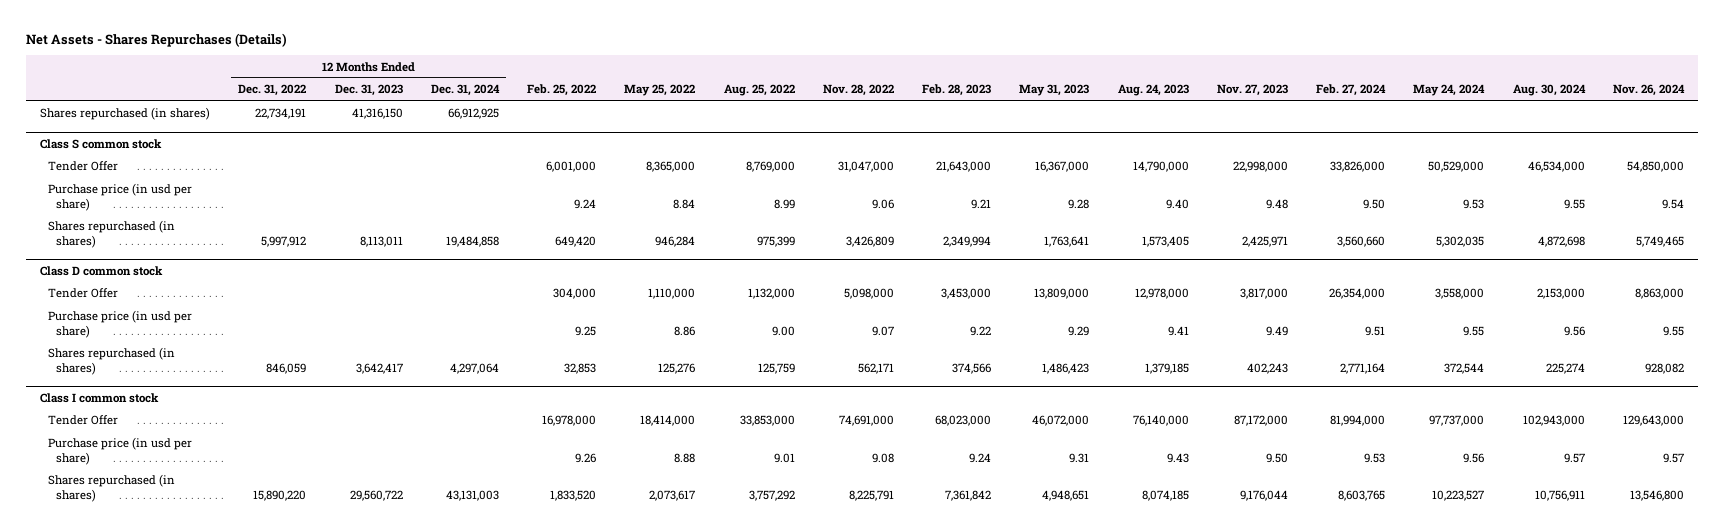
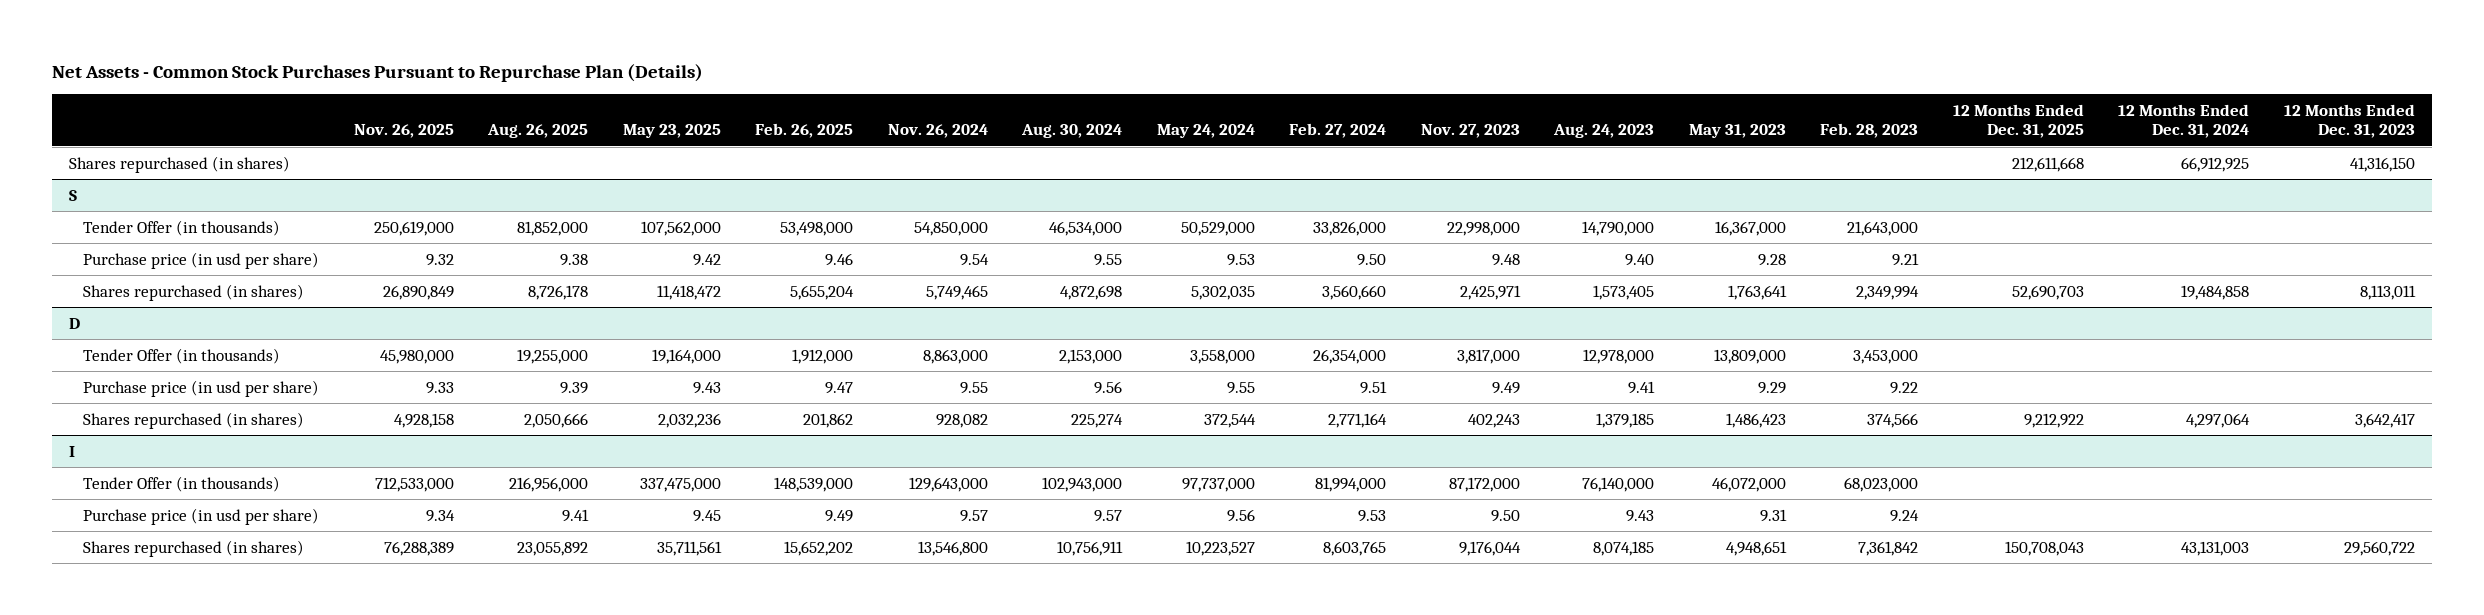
[25,32,287,47] Net Assets - Shares Repurchases (Details) -> [52,63,704,82] Net Assets - Common Stock Purchases Pursuant to Repurchase Plan (Details)
[238,84,307,97] Dec. 31, 2022 -> none
[527,84,597,97] Feb. 25, 2022 -> none
[624,84,696,97] May 25, 2022 -> none
[723,84,795,97] Aug. 25, 2022 -> none
[822,84,894,97] Nov. 28, 2022 -> none
none -> [353,124,454,139] Nov. 26, 2025
none -> [487,124,589,139] Aug. 26, 2025
none -> [622,124,721,139] May 23, 2025
none -> [755,123,854,139] Feb. 26, 2025
none -> [1952,103,2084,139] 12 Months Ended Dec. 31, 2025
[40,138,163,149] Class S common stock -> [69,189,78,201] S
[48,161,119,172] Tender Offer -> [83,219,281,236] Tender Offer (in thousands)
[40,265,164,276] Class D common stock -> [69,317,81,329] D
[48,288,119,299] Tender Offer -> [83,347,281,364] Tender Offer (in thousands)
[40,392,160,403] Class I common stock -> [69,445,76,457] I
[48,415,119,426] Tender Offer -> [83,475,281,492] Tender Offer (in thousands)

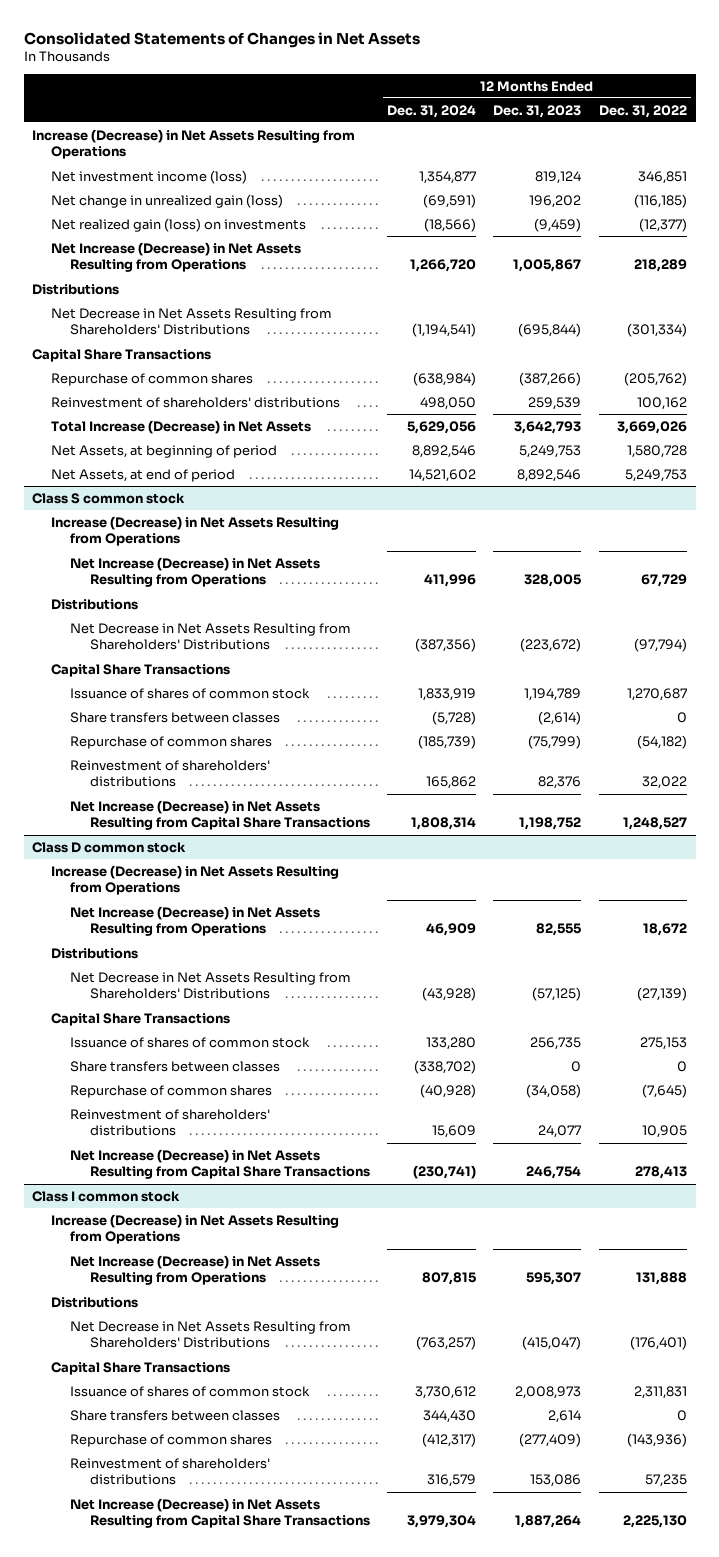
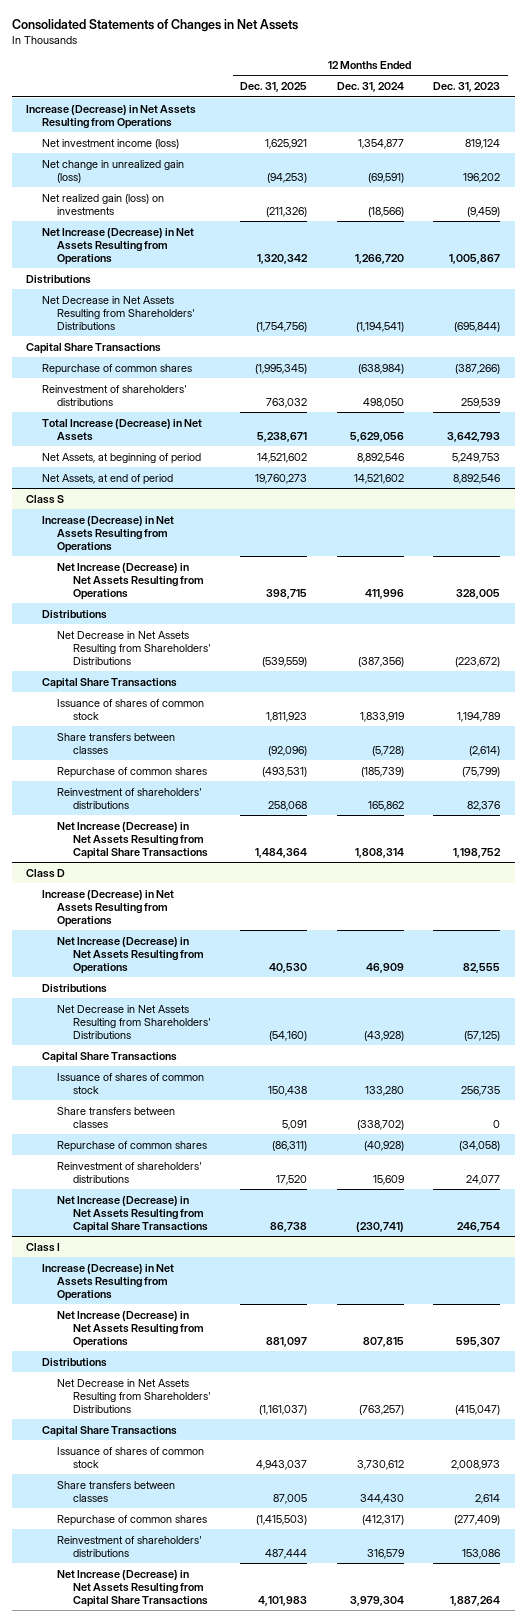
[598,104,687,118] Dec. 31, 2022 -> none
none -> [240,82,308,93] Dec. 31, 2025
[32,492,186,504] Class S common stock -> [26,494,65,504] Class S
[32,841,187,853] Class D common stock -> [26,868,66,878] Class D
[32,1190,181,1202] Class I common stock -> [26,1242,61,1252] Class I

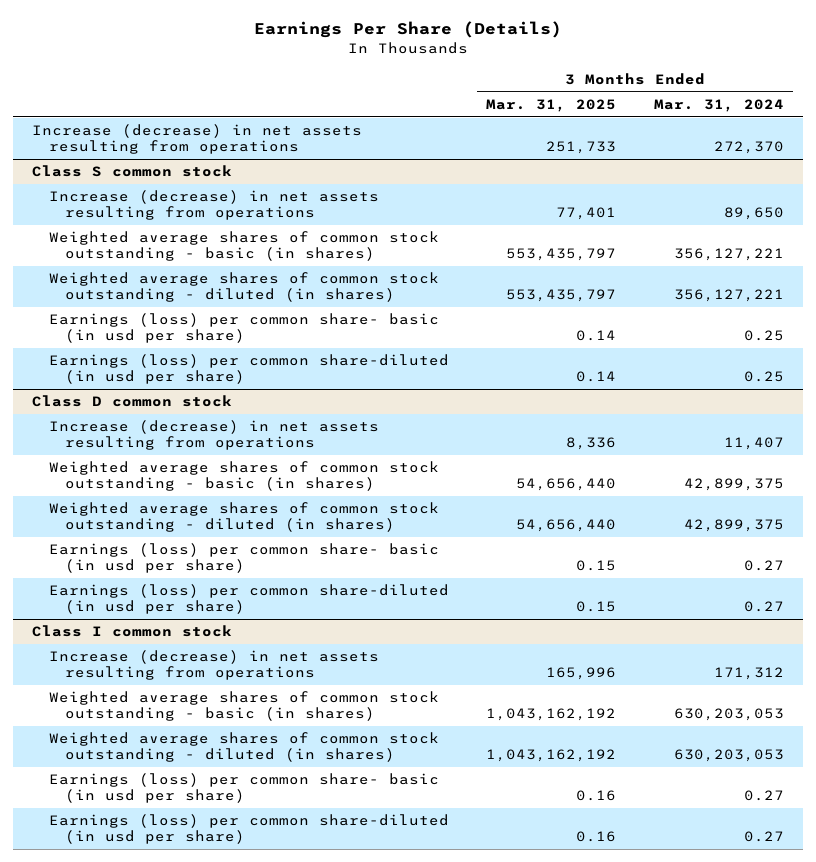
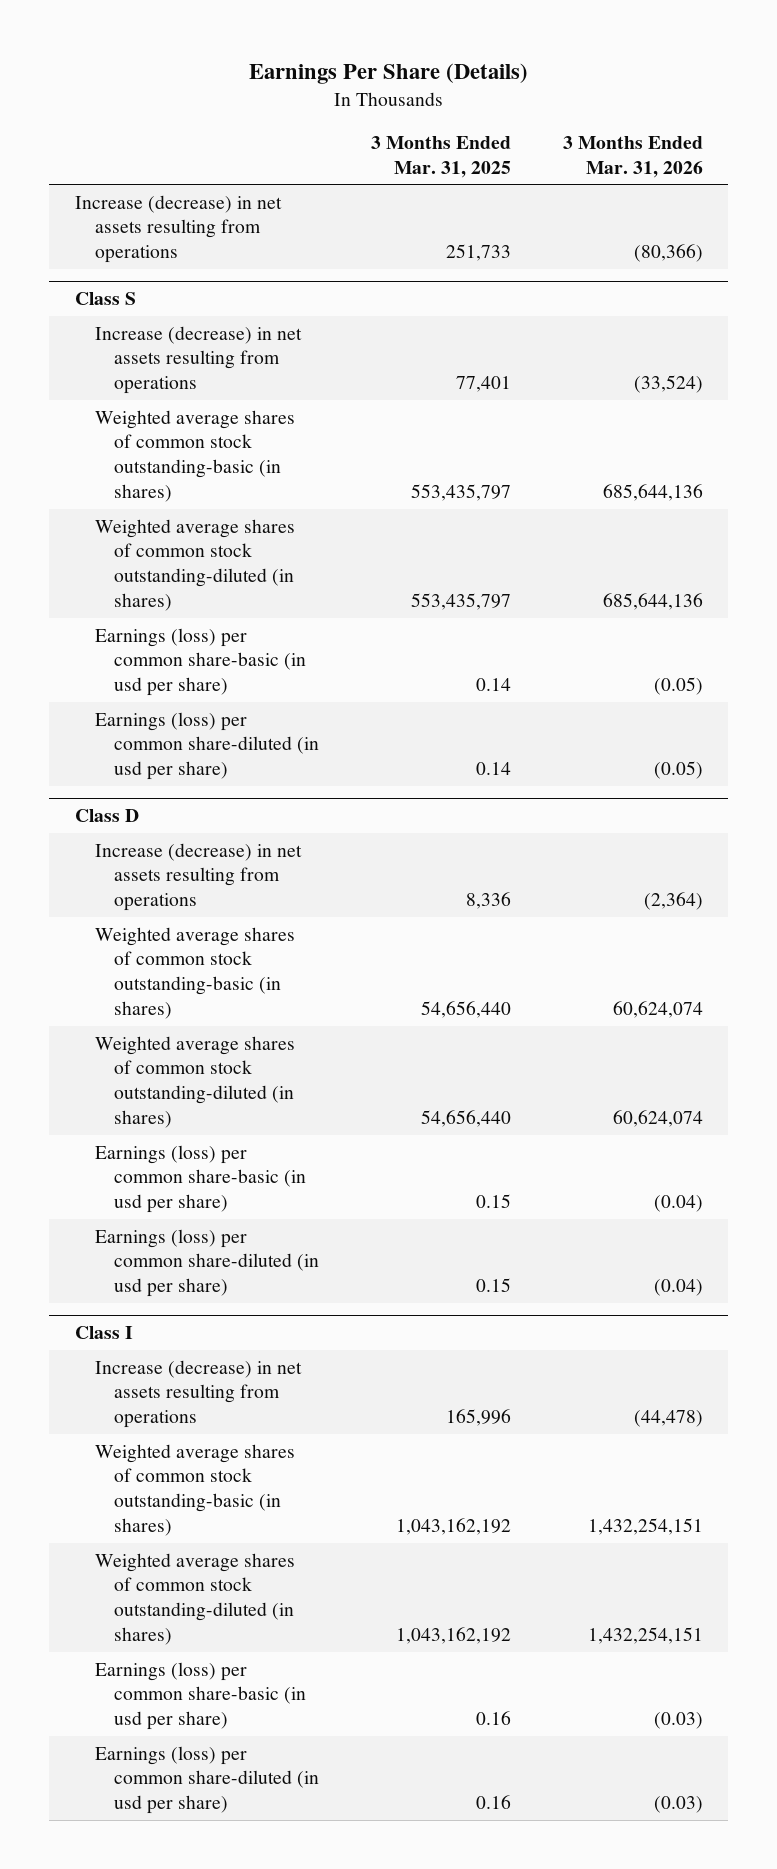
[653,98,784,112] Mar. 31, 2024 -> none
none -> [562,135,703,178] 3 Months Ended Mar. 31, 2026
[32,165,233,178] Class S common stock -> [74,292,136,306] Class S
[48,231,439,262] Weighted average shares of common stock outstanding - basic (in shares) -> [94,409,295,502] Weighted average shares of common stock outstanding-basic (in shares)
[48,272,439,303] Weighted average shares of common stock outstanding - diluted (in shares) -> [94,518,295,611] Weighted average shares of common stock outstanding-diluted (in shares)
[48,313,439,344] Earnings (loss) per common share- basic (in usd per share) -> [94,627,307,697] Earnings (loss) per common share-basic (in usd per share)
[32,395,233,408] Class D common stock -> [74,809,139,823] Class D
[48,461,439,492] Weighted average shares of common stock outstanding - basic (in shares) -> [94,926,295,1019] Weighted average shares of common stock outstanding-basic (in shares)
[48,502,439,533] Weighted average shares of common stock outstanding - diluted (in shares) -> [94,1035,295,1128] Weighted average shares of common stock outstanding-diluted (in shares)
[48,543,439,574] Earnings (loss) per common share- basic (in usd per share) -> [94,1144,307,1214] Earnings (loss) per common share-basic (in usd per share)
[32,625,233,638] Class I common stock -> [74,1326,133,1340] Class I
[48,691,439,722] Weighted average shares of common stock outstanding - basic (in shares) -> [94,1443,295,1536] Weighted average shares of common stock outstanding-basic (in shares)
[48,732,439,763] Weighted average shares of common stock outstanding - diluted (in shares) -> [94,1552,295,1645] Weighted average shares of common stock outstanding-diluted (in shares)
[48,773,439,804] Earnings (loss) per common share- basic (in usd per share) -> [94,1661,307,1731] Earnings (loss) per common share-basic (in usd per share)

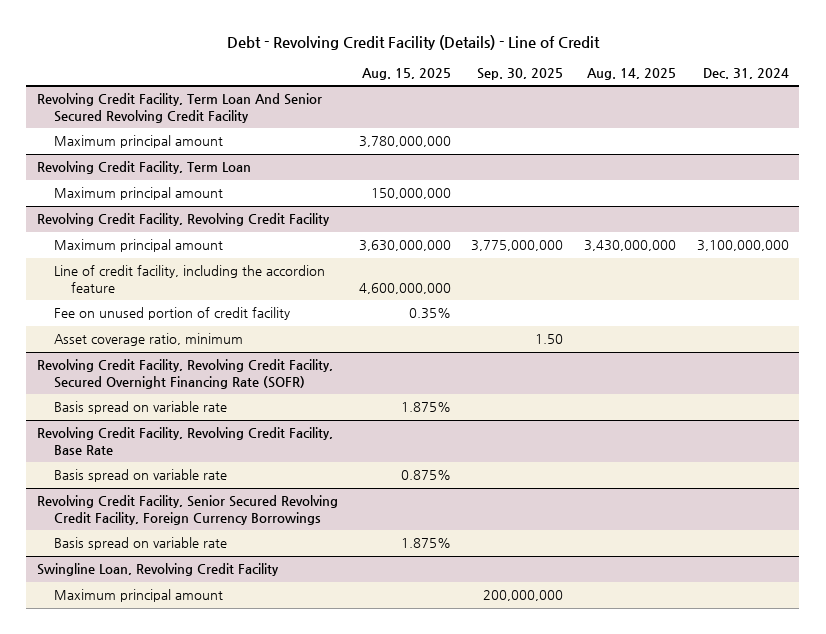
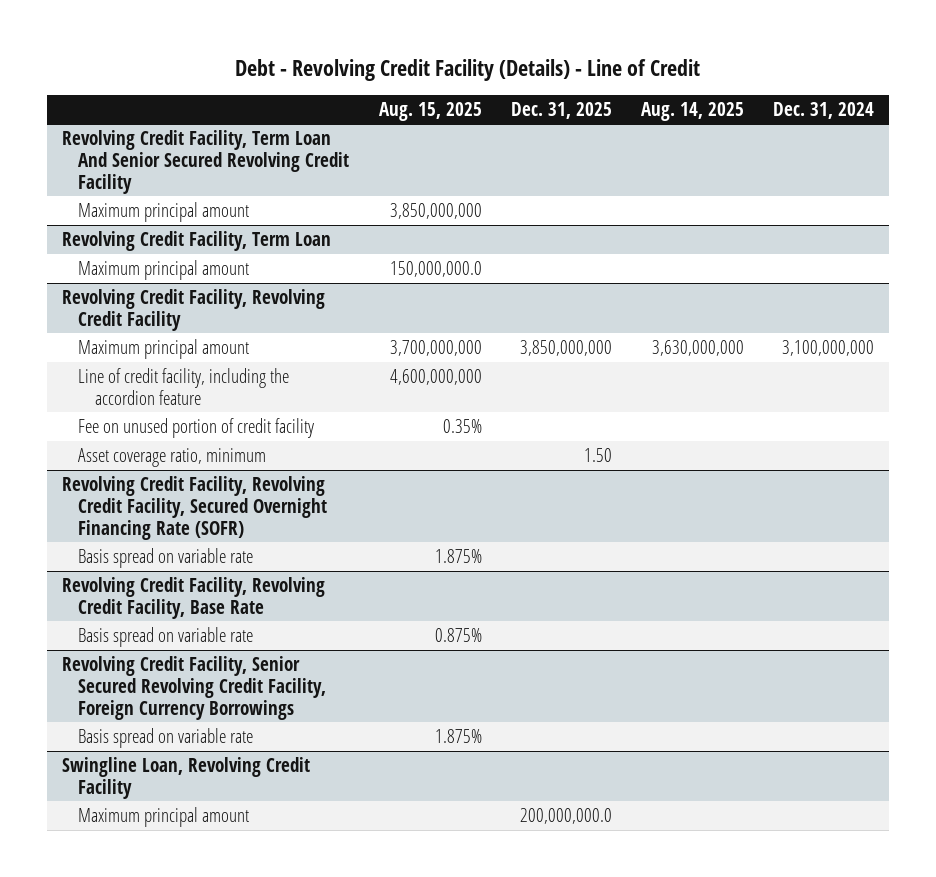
[477,68,564,81] Sep. 30, 2025 -> none
none -> [510,101,612,119] Dec. 31, 2025
[358,136,451,148] 3,780,000,000 -> [389,202,482,219] 3,850,000,000
[370,188,451,200] 150,000,000 -> [389,260,482,277] 150,000,000.0
[358,240,451,252] 3,630,000,000 -> [389,339,482,356] 3,700,000,000
[584,240,677,252] 3,430,000,000 -> [652,339,745,356] 3,630,000,000

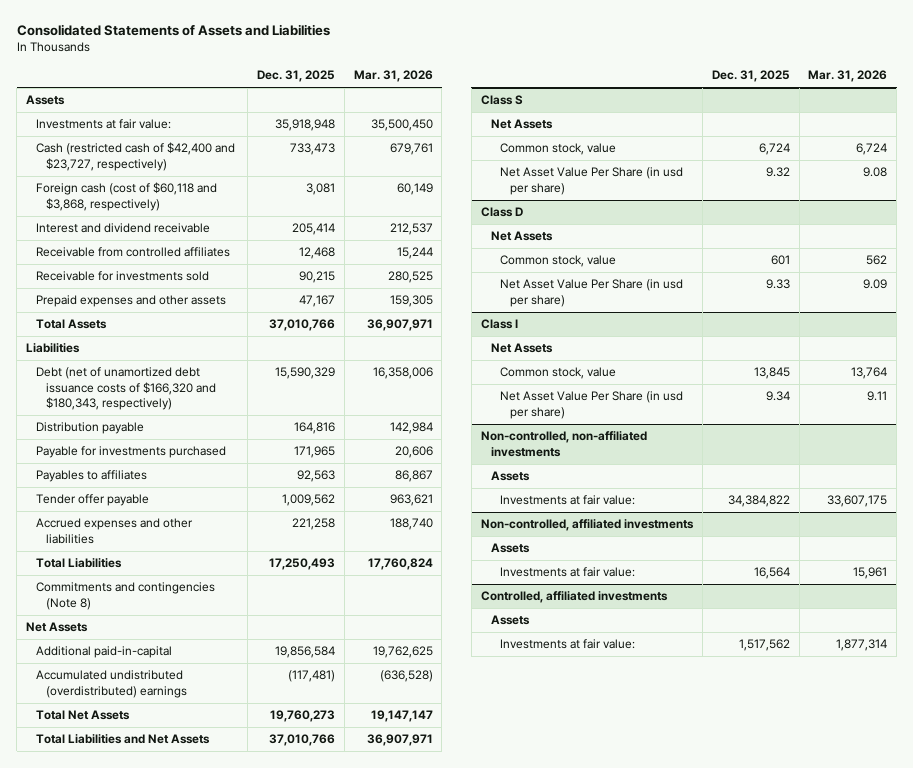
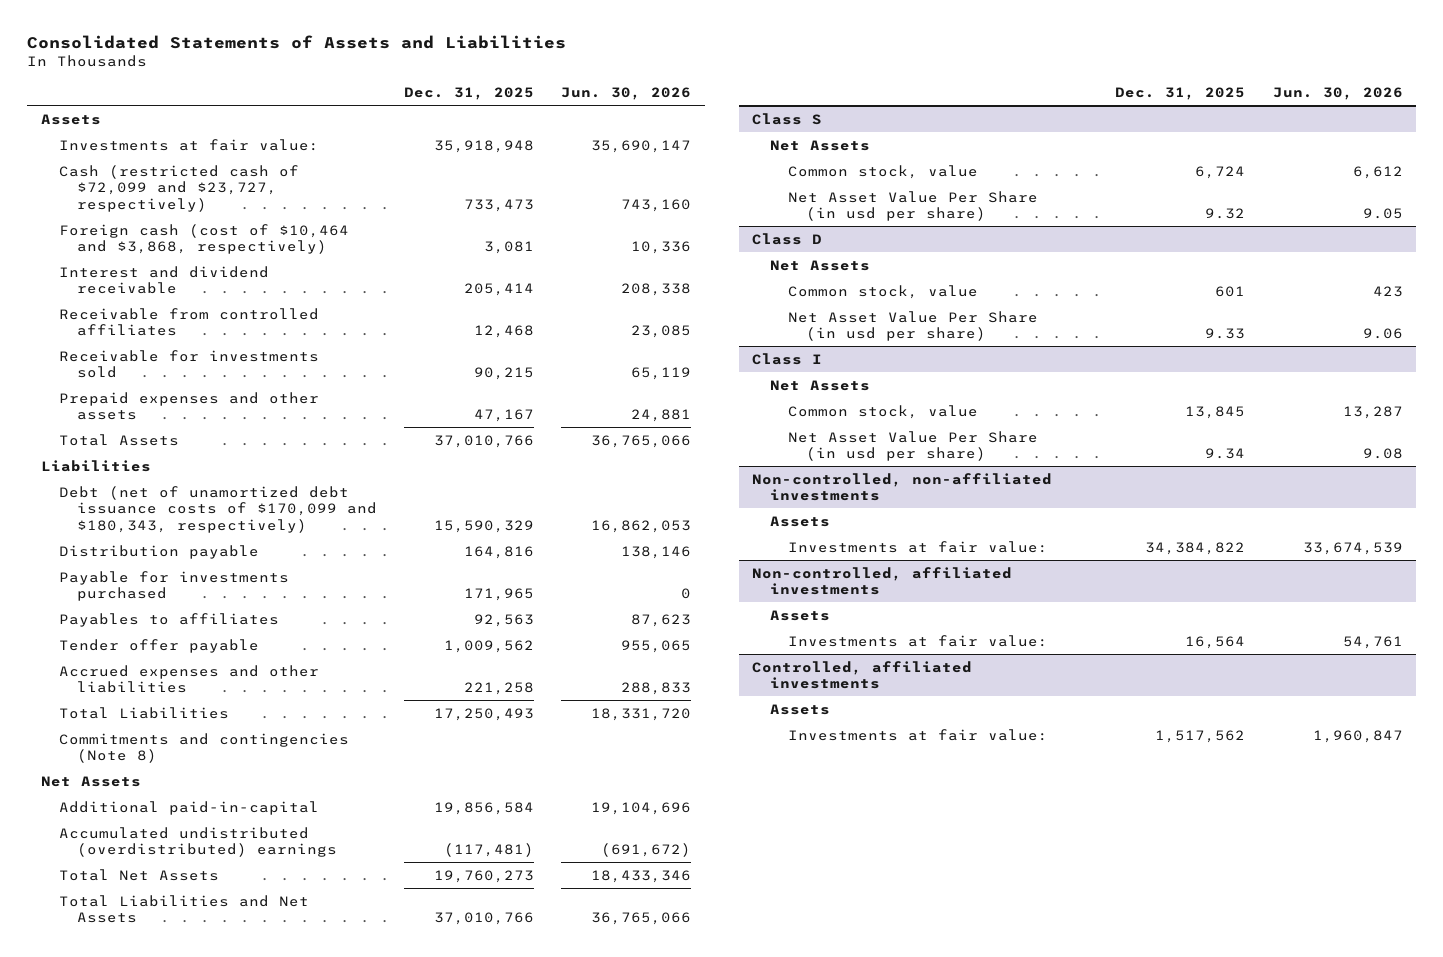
[353,70,433,83] Mar. 31, 2026 -> none
none -> [561,87,692,101] Jun. 30, 2026
[35,142,235,171] Cash (restricted cash of $42,400 and $23,727, respectively) -> [58,164,299,212] Cash (restricted cash of $72,099 and $23,727, respectively)
[35,182,217,211] Foreign cash (cost of $60,118 and $3,868, respectively) -> [58,223,349,255] Foreign cash (cost of $10,464 and $3,868, respectively)
[35,367,216,410] Debt (net of unamortized debt issuance costs of $166,320 and $180,343, respectively) -> [58,485,377,533] Debt (net of unamortized debt issuance costs of $170,099 and $180,343, respectively)

